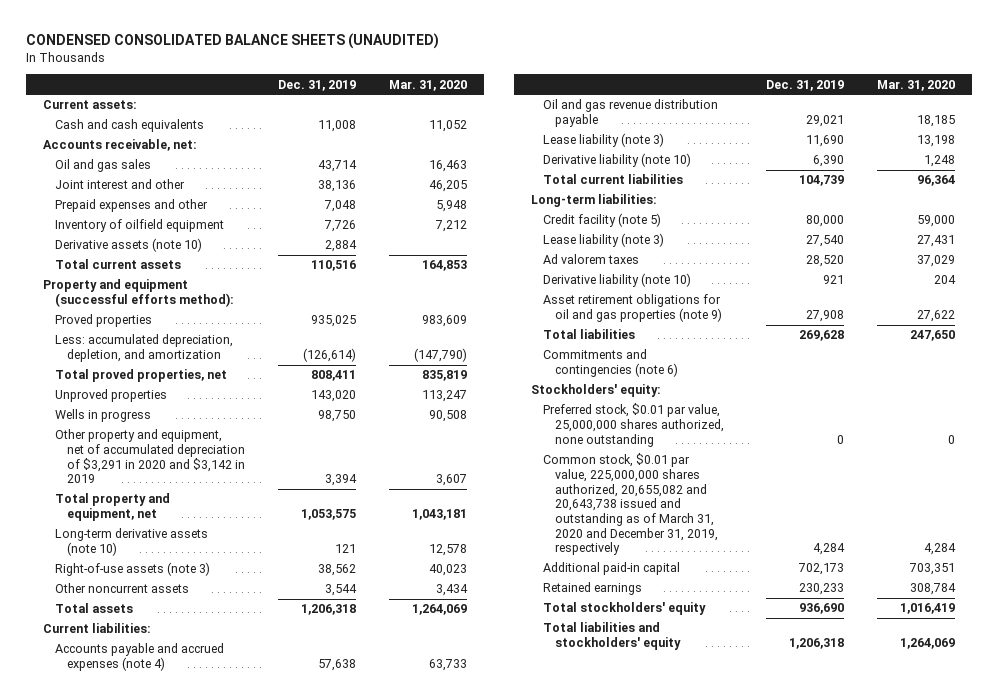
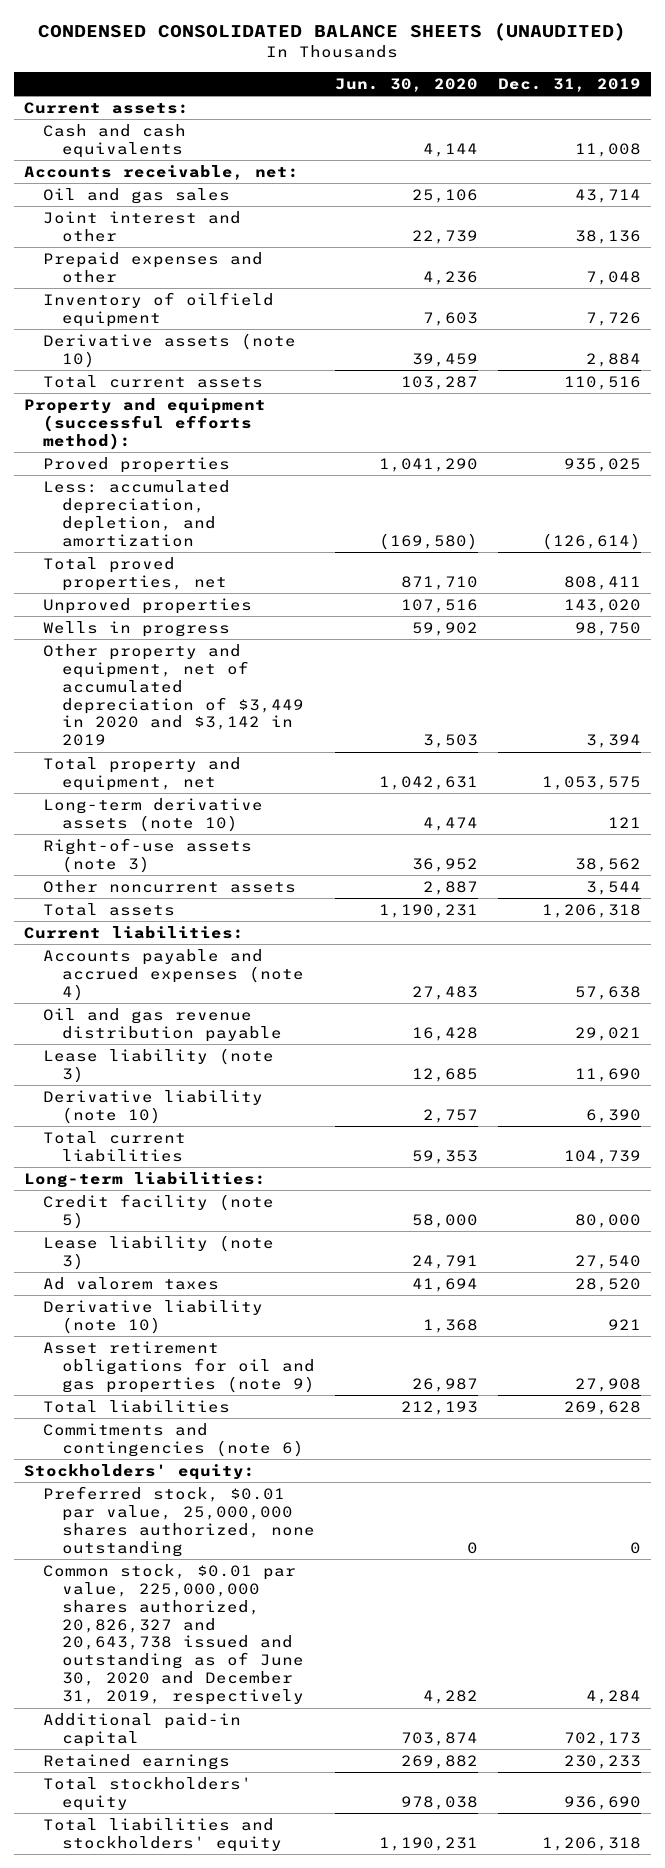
[389,79,468,91] Mar. 31, 2020 -> none
none -> [334,77,478,92] Jun. 30, 2020
[54,429,246,484] Other property and equipment, net of accumulated depreciation of $3,291 in 2020 and $3,142 in 2019 -> [42,643,304,747] Other property and equipment, net of accumulated depreciation of $3,449 in 2020 and $3,142 in 2019
[543,453,719,556] Common stock, $0.01 par value, 225,000,000 shares authorized, 20,655,082 and 20,643,738 issued and outstanding as of March 31, 2020 and December 31, 2019, respectively -> [42,1563,304,1706] Common stock, $0.01 par value, 225,000,000 shares authorized, 20,826,327 and 20,643,738 issued and outstanding as of June 30, 2020 and December 31, 2019, respectively

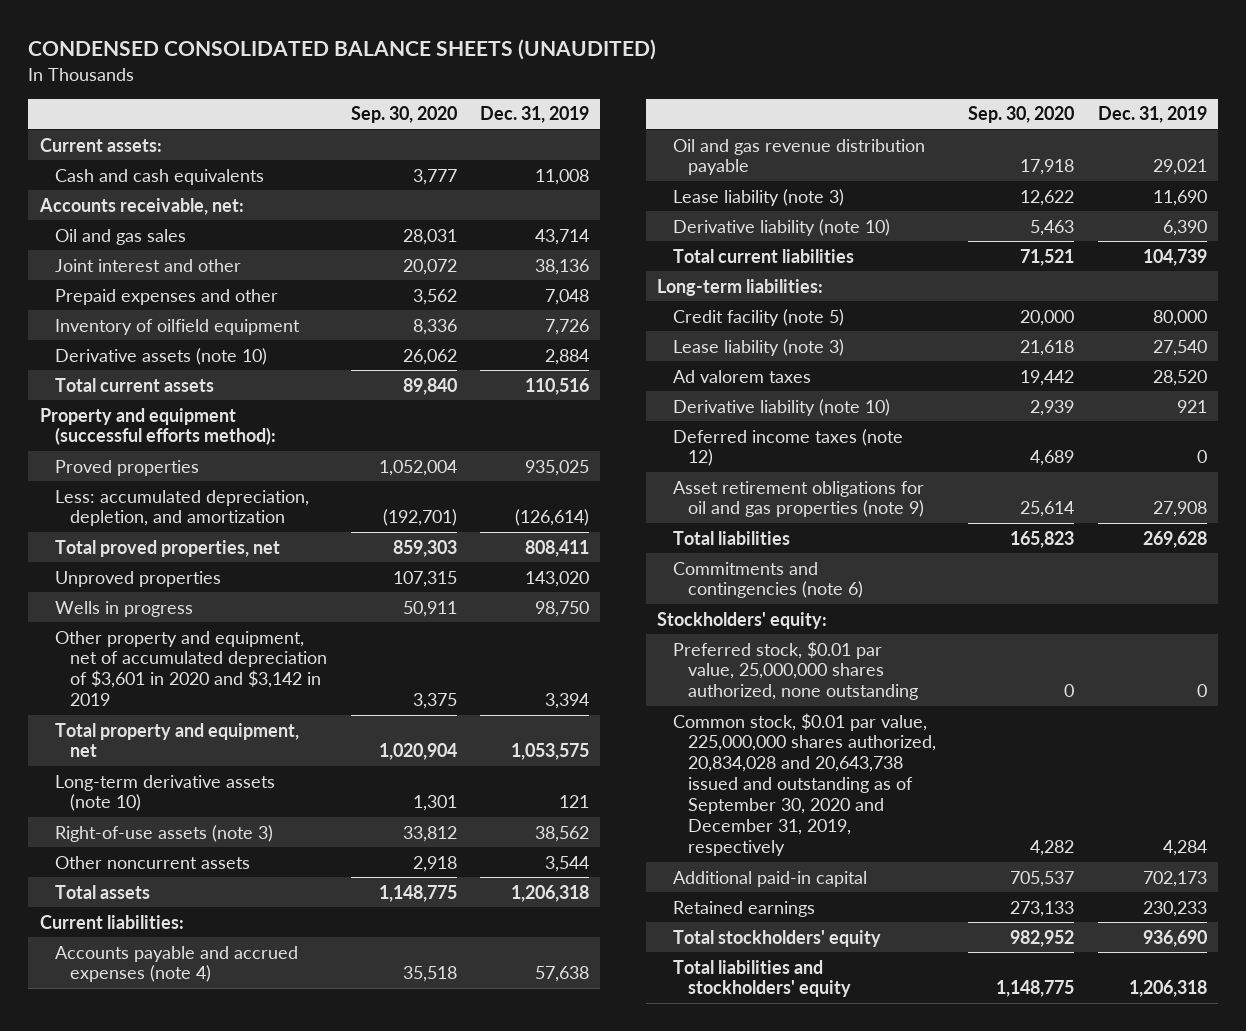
[334,77,478,92] Jun. 30, 2020 -> none
none -> [350,106,457,124] Sep. 30, 2020
[42,643,304,747] Other property and equipment, net of accumulated depreciation of $3,449 in 2020 and $3,142 in 2019 -> [55,630,328,707] Other property and equipment, net of accumulated depreciation of $3,601 in 2020 and $3,142 in 2019
none -> [672,428,903,467] Deferred income taxes (note 12)
[42,1563,304,1706] Common stock, $0.01 par value, 225,000,000 shares authorized, 20,826,327 and 20,643,738 issued and outstanding as of June 30, 2020 and December 31, 2019, respectively -> [672,712,937,857] Common stock, $0.01 par value, 225,000,000 shares authorized, 20,834,028 and 20,643,738 issued and outstanding as of September 30, 2020 and December 31, 2019, respectively

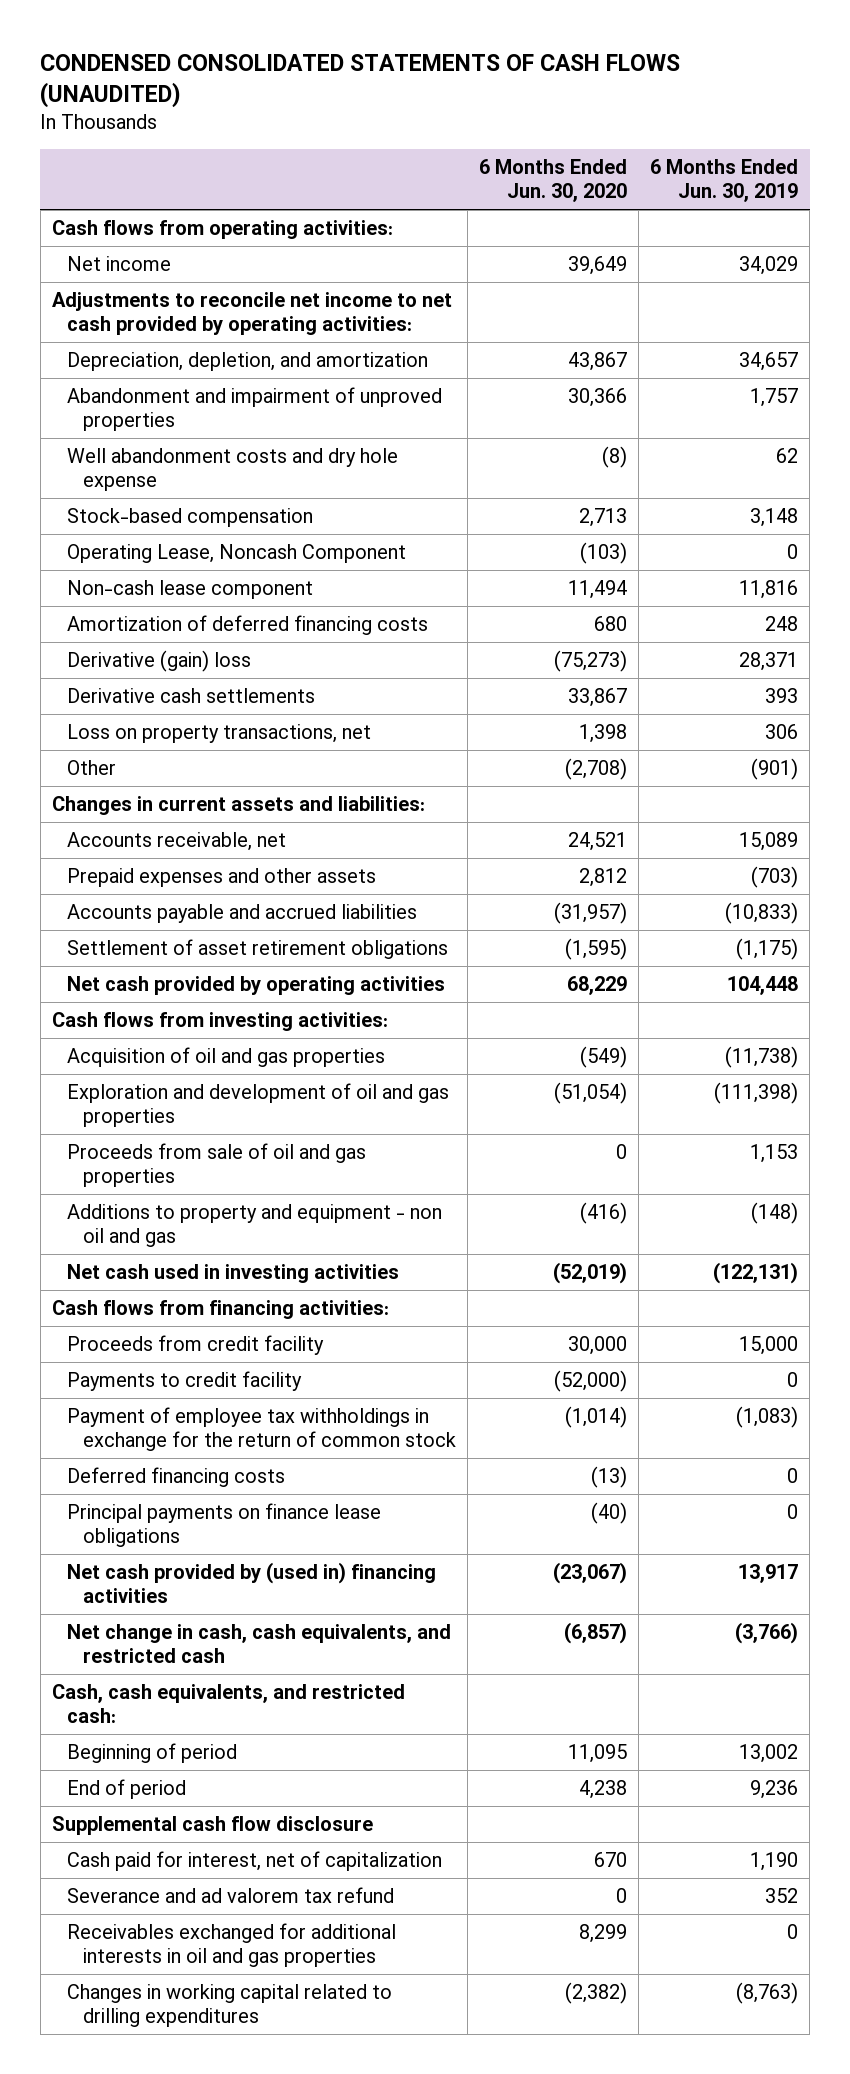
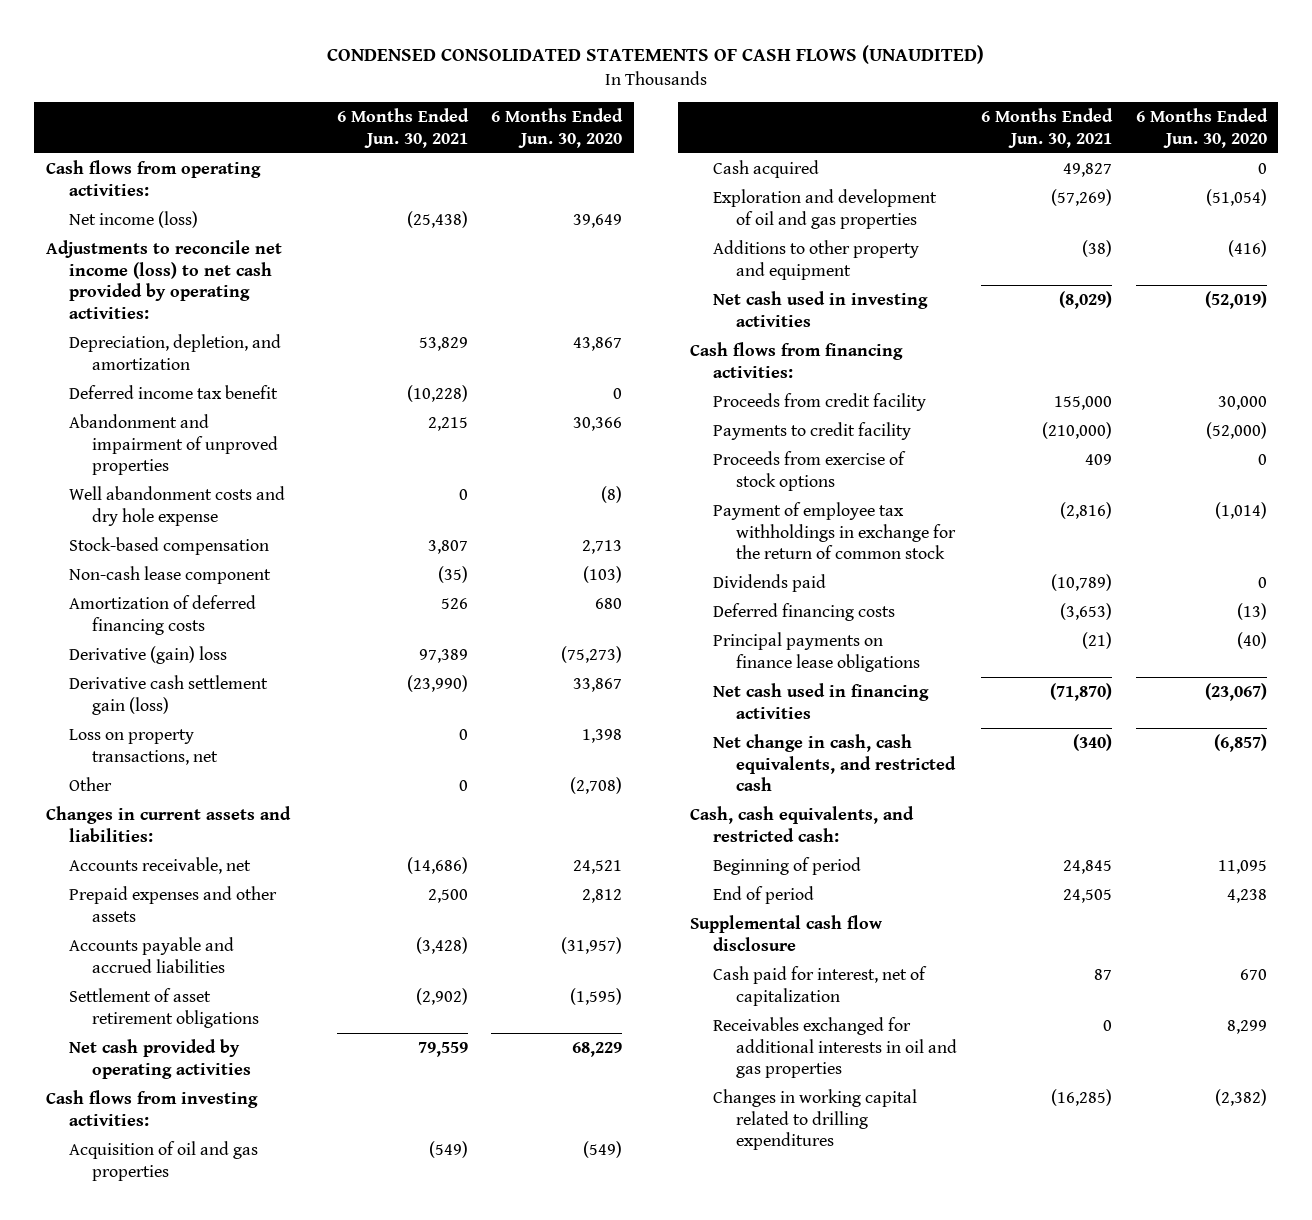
[650,159,799,202] 6 Months Ended Jun. 30, 2019 -> none
none -> [336,108,469,148] 6 Months Ended Jun. 30, 2021
[67,256,172,272] Net income -> [68,210,198,228] Net income (loss)
[51,292,452,335] Adjustments to reconcile net income to net cash provided by operating activities: -> [45,239,282,319] Adjustments to reconcile net income (loss) to net cash provided by operating activities:
none -> [68,384,278,399] Deferred income tax benefit
[67,580,314,600] Non-cash lease component -> none
[67,544,407,564] Operating Lease, Noncash Component -> [68,565,271,584] Non-cash lease component
[67,688,316,704] Derivative cash settlements -> [68,674,268,715] Derivative cash settlement gain (loss)
none -> [713,159,820,178] Cash acquired
[67,1143,367,1187] Proceeds from sale of oil and gas properties -> none
[67,1204,443,1247] Additions to property and equipment - non oil and gas -> [713,239,920,280] Additions to other property and equipment
none -> [713,450,907,491] Proceeds from exercise of stock options
none -> [713,573,827,592] Dividends paid
[67,1562,437,1603] Net cash provided by (used in) financing activities -> [713,682,930,719] Net cash used in financing activities
[67,1887,395,1904] Severance and ad valorem tax refund -> none

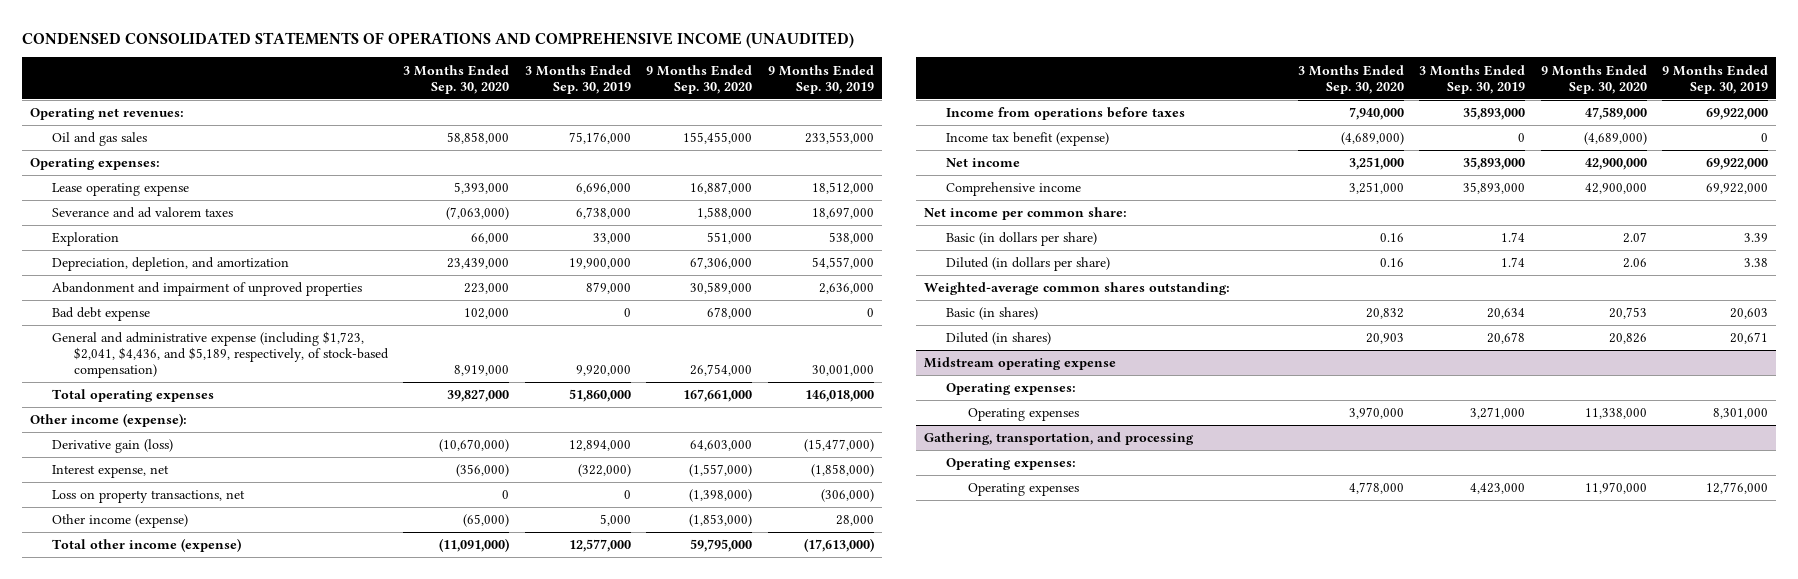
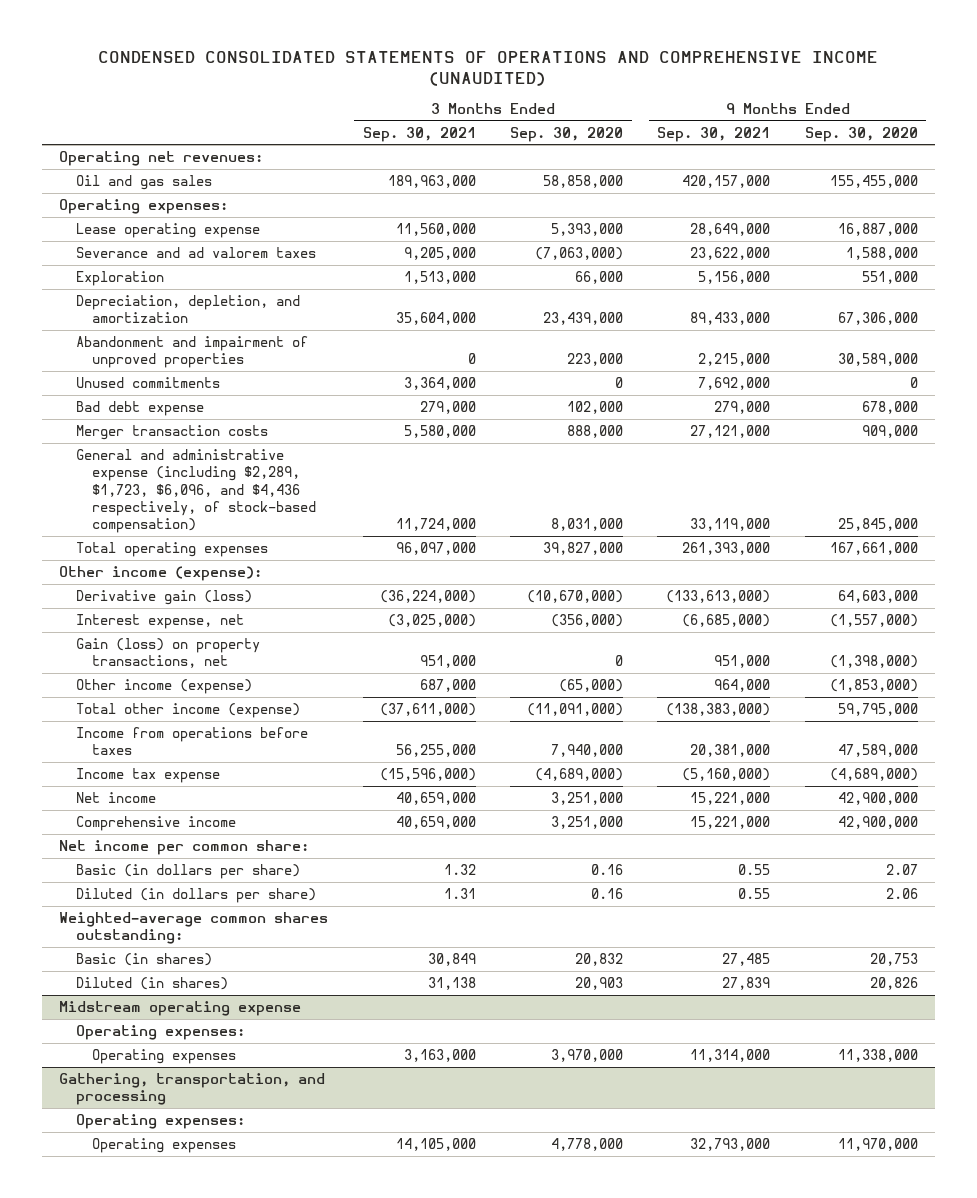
[524,64,631,94] 3 Months Ended Sep. 30, 2019 -> none
[767,64,874,94] 9 Months Ended Sep. 30, 2019 -> none
none -> [362,126,476,142] Sep. 30, 2021
none -> [657,126,771,142] Sep. 30, 2021
none -> [75,376,220,388] Unused commitments
none -> [75,424,268,440] Merger transaction costs
[51,331,389,379] General and administrative expense (including $1,723, $2,041, $4,436, and $5,189, respectively, of stock-based compensation) -> [75,448,316,534] General and administrative expense (including $2,289, $1,723, $6,096, and $4,436 respectively, of stock-based compensation)
[454,365,510,377] 8,919,000 -> [550,518,623,532] 8,031,000
[690,364,753,377] 26,754,000 -> [837,518,918,532] 25,845,000
[51,490,245,504] Loss on property transactions, net -> [75,637,260,669] Gain (loss) on property transactions, net
[946,132,1110,147] Income tax benefit (expense) -> [75,767,220,783] Income tax expense

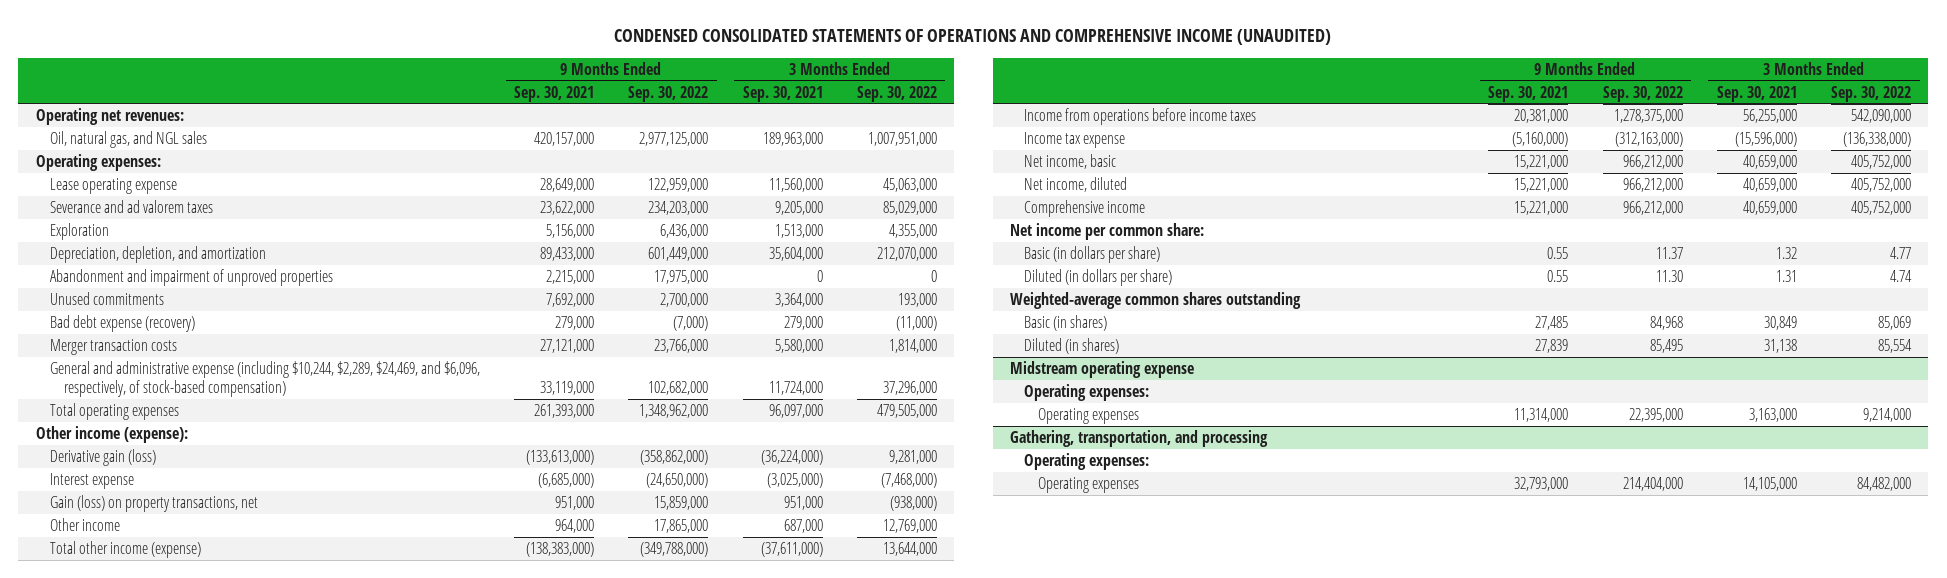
[509,126,623,142] Sep. 30, 2020 -> none
[804,126,918,142] Sep. 30, 2020 -> none
none -> [628,85,709,102] Sep. 30, 2022
none -> [856,85,937,102] Sep. 30, 2022
[75,174,212,190] Oil and gas sales -> [49,130,207,148] Oil, natural gas, and NGL sales
[75,400,204,416] Bad debt expense -> [49,314,195,332] Bad debt expense (recovery)
[75,448,316,534] General and administrative expense (including $2,289, $1,723, $6,096, and $4,436 respectively, of stock-based compensation) -> [49,360,480,397] General and administrative expense (including $10,244, $2,289, $24,469, and $6,096, respectively, of stock-based compensation)
[75,613,244,629] Interest expense, net -> [49,472,134,489] Interest expense
[75,678,252,694] Other income (expense) -> [49,517,120,531] Other income
[75,726,308,756] Income from operations before taxes -> [1024,107,1257,125] Income from operations before income taxes
[75,791,156,803] Net income -> [1024,153,1117,169] Net income, basic
none -> [1024,176,1128,192] Net income, diluted
[59,911,329,945] Weighted-average common shares outstanding: -> [1009,291,1301,309] Weighted-average common shares outstanding

